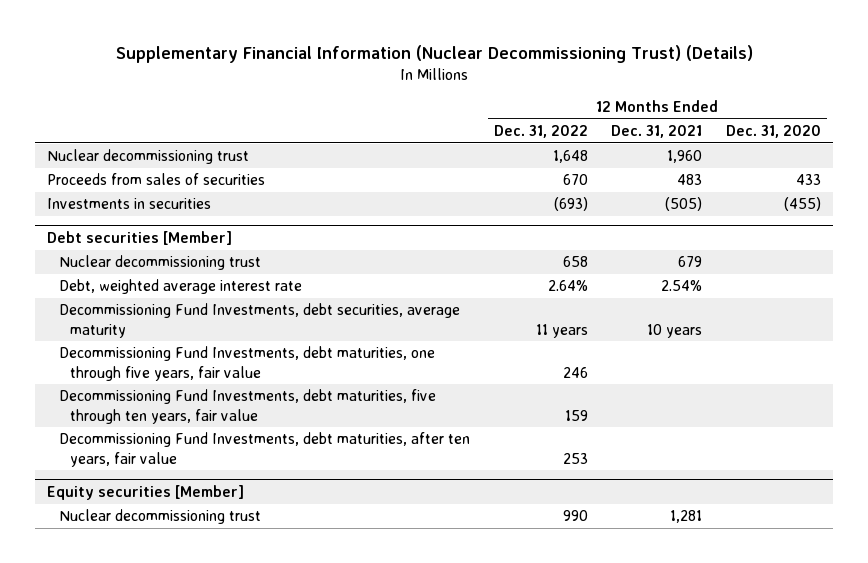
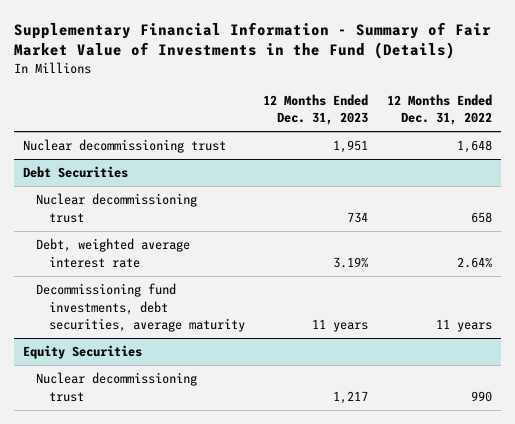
[116,44,754,63] Supplementary Financial Information (Nuclear Decommissioning Trust) (Details) -> [14,21,492,60] Supplementary Financial Information - Summary of Fair Market Value of Investments in the Fund (Details)
[611,125,703,139] Dec. 31, 2021 -> none
[726,125,822,139] Dec. 31, 2020 -> none
none -> [263,93,369,126] 12 Months Ended Dec. 31, 2023
[46,173,265,186] Proceeds from sales of securities -> none
[46,198,211,210] Investments in securities -> none
[46,230,232,245] Debt securities [Member] -> [23,166,129,179] Debt Securities
[58,346,435,381] Decommissioning Fund Investments, debt maturities, one through five years, fair value -> none
[58,389,436,424] Decommissioning Fund Investments, debt maturities, five through ten years, fair value -> none
[58,432,470,467] Decommissioning Fund Investments, debt maturities, after ten years, fair value -> none
[58,303,460,338] Decommissioning Fund Investments, debt securities, average maturity -> [36,283,245,332] Decommissioning fund investments, debt securities, average maturity
[46,484,244,500] Equity securities [Member] -> [23,345,143,360] Equity Securities

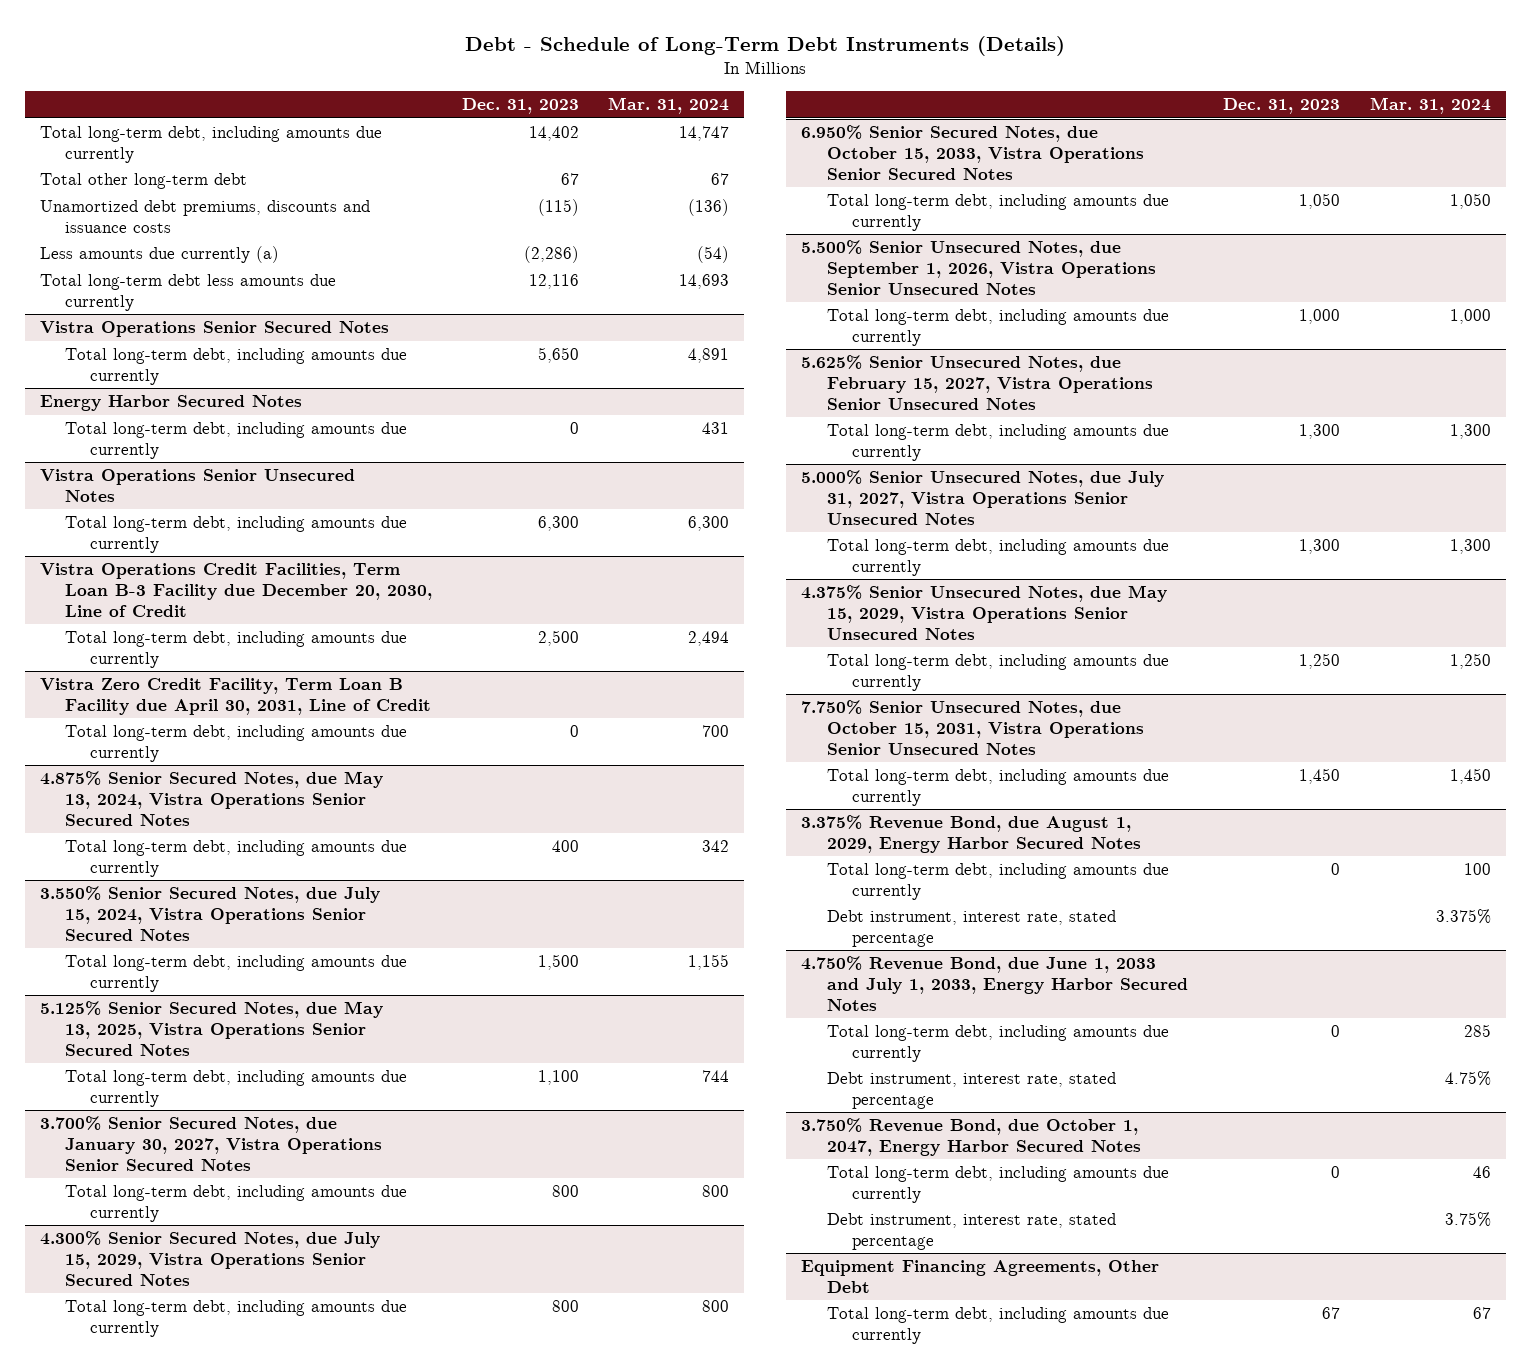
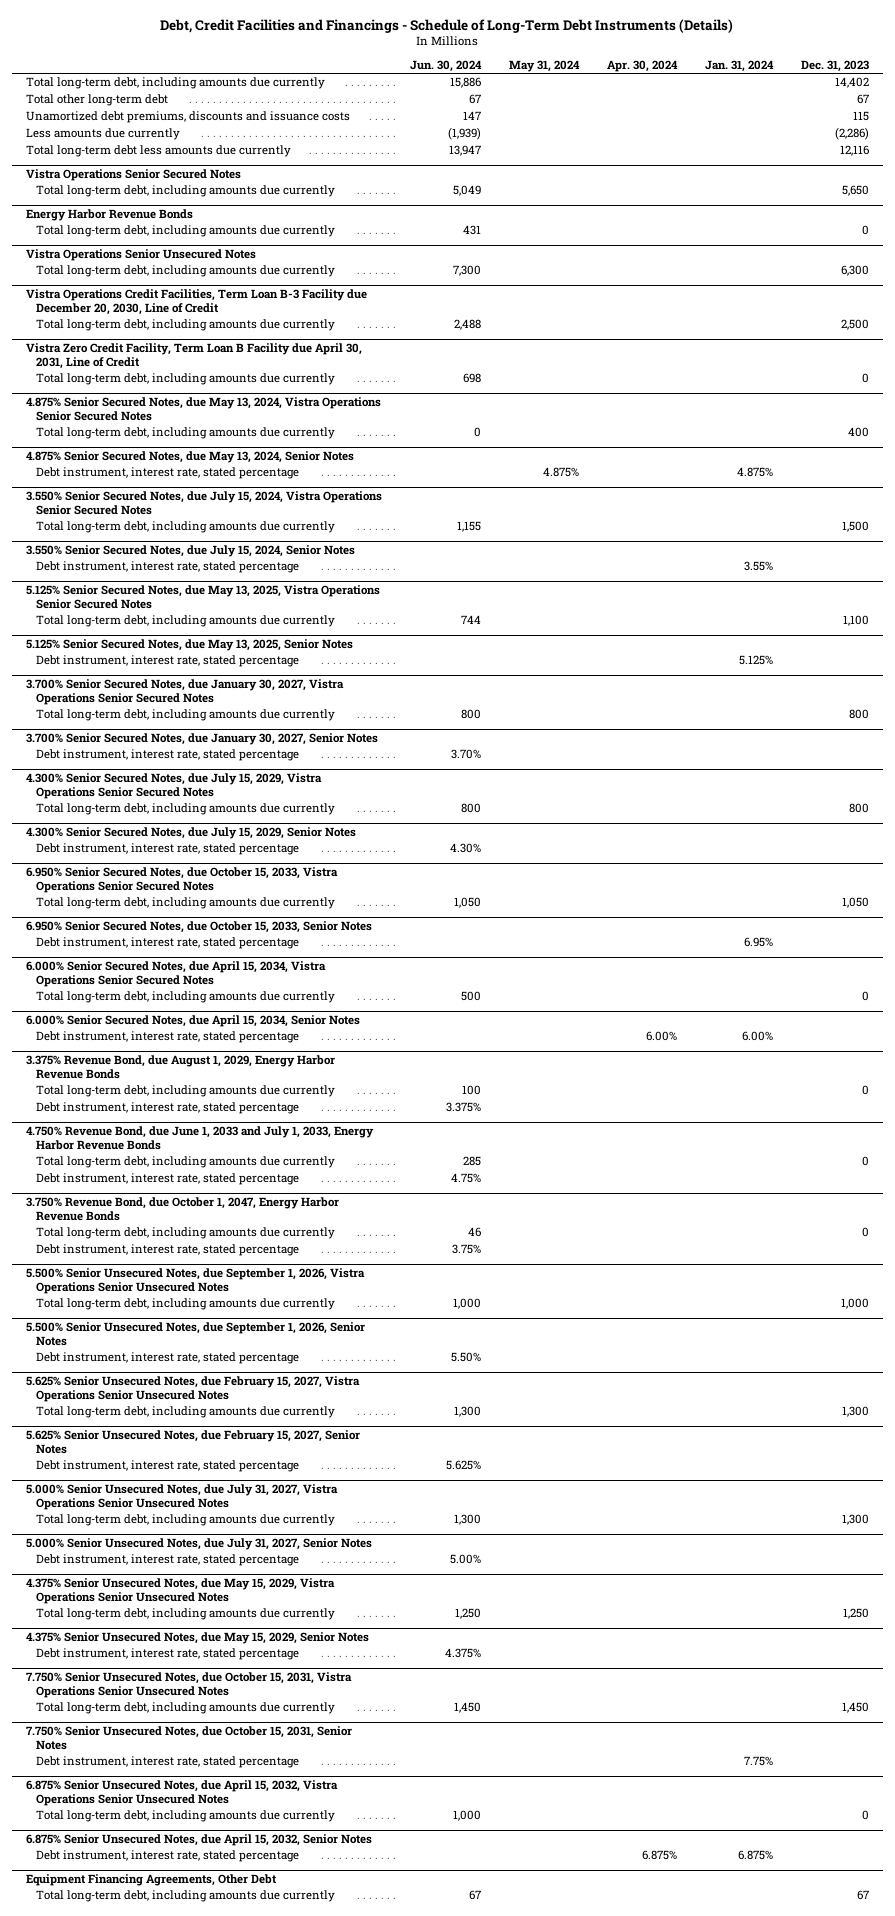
[465,36,1066,57] Debt - Schedule of Long-Term Debt Instruments (Details) -> [160,18,734,33] Debt, Credit Facilities and Financings - Schedule of Long-Term Debt Instruments (Details)
[608,97,730,115] Mar. 31, 2024 -> none
none -> [409,60,482,73] Jun. 30, 2024
none -> [508,60,580,73] May 31, 2024
none -> [606,60,678,73] Apr. 30, 2024
none -> [704,60,774,73] Jan. 31, 2024
[537,199,579,217] (115) -> [853,111,870,122] 115
[39,246,279,264] Less amounts due currently (a) -> [25,128,180,141] Less amounts due currently
[39,395,302,412] Energy Harbor Secured Notes -> none
none -> [25,209,193,222] Energy Harbor Revenue Bonds
none -> [25,451,354,464] 4.875% Senior Secured Notes, due May 13, 2024, Senior Notes
none -> [35,467,299,480] Debt instrument, interest rate, stated percentage
none -> [25,545,355,558] 3.550% Senior Secured Notes, due July 15, 2024, Senior Notes
none -> [35,561,299,574] Debt instrument, interest rate, stated percentage
none -> [25,639,353,652] 5.125% Senior Secured Notes, due May 13, 2025, Senior Notes
none -> [35,655,299,668] Debt instrument, interest rate, stated percentage
none -> [25,733,378,746] 3.700% Senior Secured Notes, due January 30, 2027, Senior Notes
none -> [35,749,299,762] Debt instrument, interest rate, stated percentage
none -> [25,827,356,840] 4.300% Senior Secured Notes, due July 15, 2029, Senior Notes
none -> [35,843,299,856] Debt instrument, interest rate, stated percentage
none -> [25,921,372,934] 6.950% Senior Secured Notes, due October 15, 2033, Senior Notes
none -> [35,937,299,950] Debt instrument, interest rate, stated percentage
none -> [25,961,326,987] 6.000% Senior Secured Notes, due April 15, 2034, Vistra Operations Senior Secured Notes
none -> [35,991,335,1004] Total long-term debt, including amounts due currently
none -> [25,1015,360,1028] 6.000% Senior Secured Notes, due April 15, 2034, Senior Notes
none -> [35,1031,299,1044] Debt instrument, interest rate, stated percentage
none -> [25,1055,335,1079] 3.375% Revenue Bond, due August 1, 2029, Energy Harbor Revenue Bonds
none -> [35,1085,335,1098] Total long-term debt, including amounts due currently
none -> [35,1102,299,1115] Debt instrument, interest rate, stated percentage
none -> [25,1126,374,1150] 4.750% Revenue Bond, due June 1, 2033 and July 1, 2033, Energy Harbor Revenue Bonds
none -> [35,1156,335,1169] Total long-term debt, including amounts due currently
none -> [35,1173,299,1186] Debt instrument, interest rate, stated percentage
none -> [25,1197,339,1221] 3.750% Revenue Bond, due October 1, 2047, Energy Harbor Revenue Bonds
none -> [35,1227,335,1240] Total long-term debt, including amounts due currently
none -> [35,1244,299,1257] Debt instrument, interest rate, stated percentage
none -> [25,1322,365,1346] 5.500% Senior Unsecured Notes, due September 1, 2026, Senior Notes
none -> [35,1352,299,1365] Debt instrument, interest rate, stated percentage
none -> [25,1430,360,1454] 5.625% Senior Unsecured Notes, due February 15, 2027, Senior Notes
none -> [35,1460,299,1473] Debt instrument, interest rate, stated percentage
none -> [25,1538,372,1551] 5.000% Senior Unsecured Notes, due July 31, 2027, Senior Notes
none -> [35,1554,299,1567] Debt instrument, interest rate, stated percentage
none -> [25,1632,369,1645] 4.375% Senior Unsecured Notes, due May 15, 2029, Senior Notes
none -> [35,1648,299,1661] Debt instrument, interest rate, stated percentage
[801,815,1141,853] 3.375% Revenue Bond, due August 1, 2029, Energy Harbor Secured Notes -> none
[826,863,1169,900] Total long-term debt, including amounts due currently -> none
[826,910,1116,947] Debt instrument, interest rate, stated percentage -> none
[801,956,1188,1011] 4.750% Revenue Bond, due June 1, 2033 and July 1, 2033, Energy Harbor Secured Notes -> none
[826,1025,1169,1062] Total long-term debt, including amounts due currently -> none
none -> [25,1726,352,1750] 7.750% Senior Unsecured Notes, due October 15, 2031, Senior Notes
[801,1118,1141,1156] 3.750% Revenue Bond, due October 1, 2047, Energy Harbor Secured Notes -> none
none -> [25,1780,338,1806] 6.875% Senior Unsecured Notes, due April 15, 2032, Vistra Operations Senior Unsecured Notes
none -> [25,1834,372,1847] 6.875% Senior Unsecured Notes, due April 15, 2032, Senior Notes

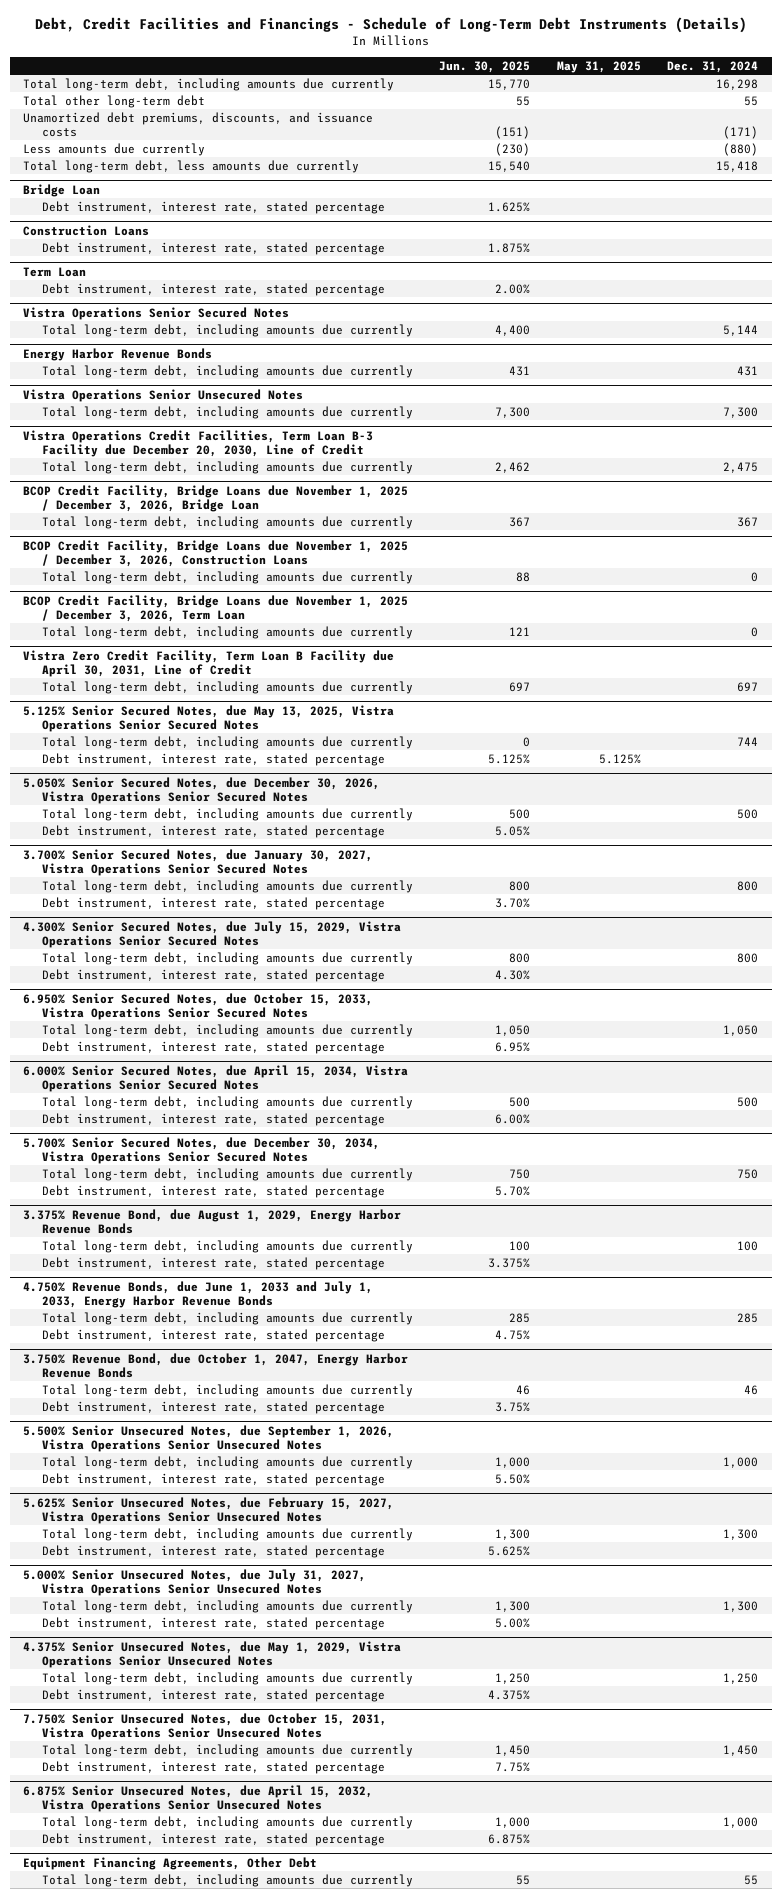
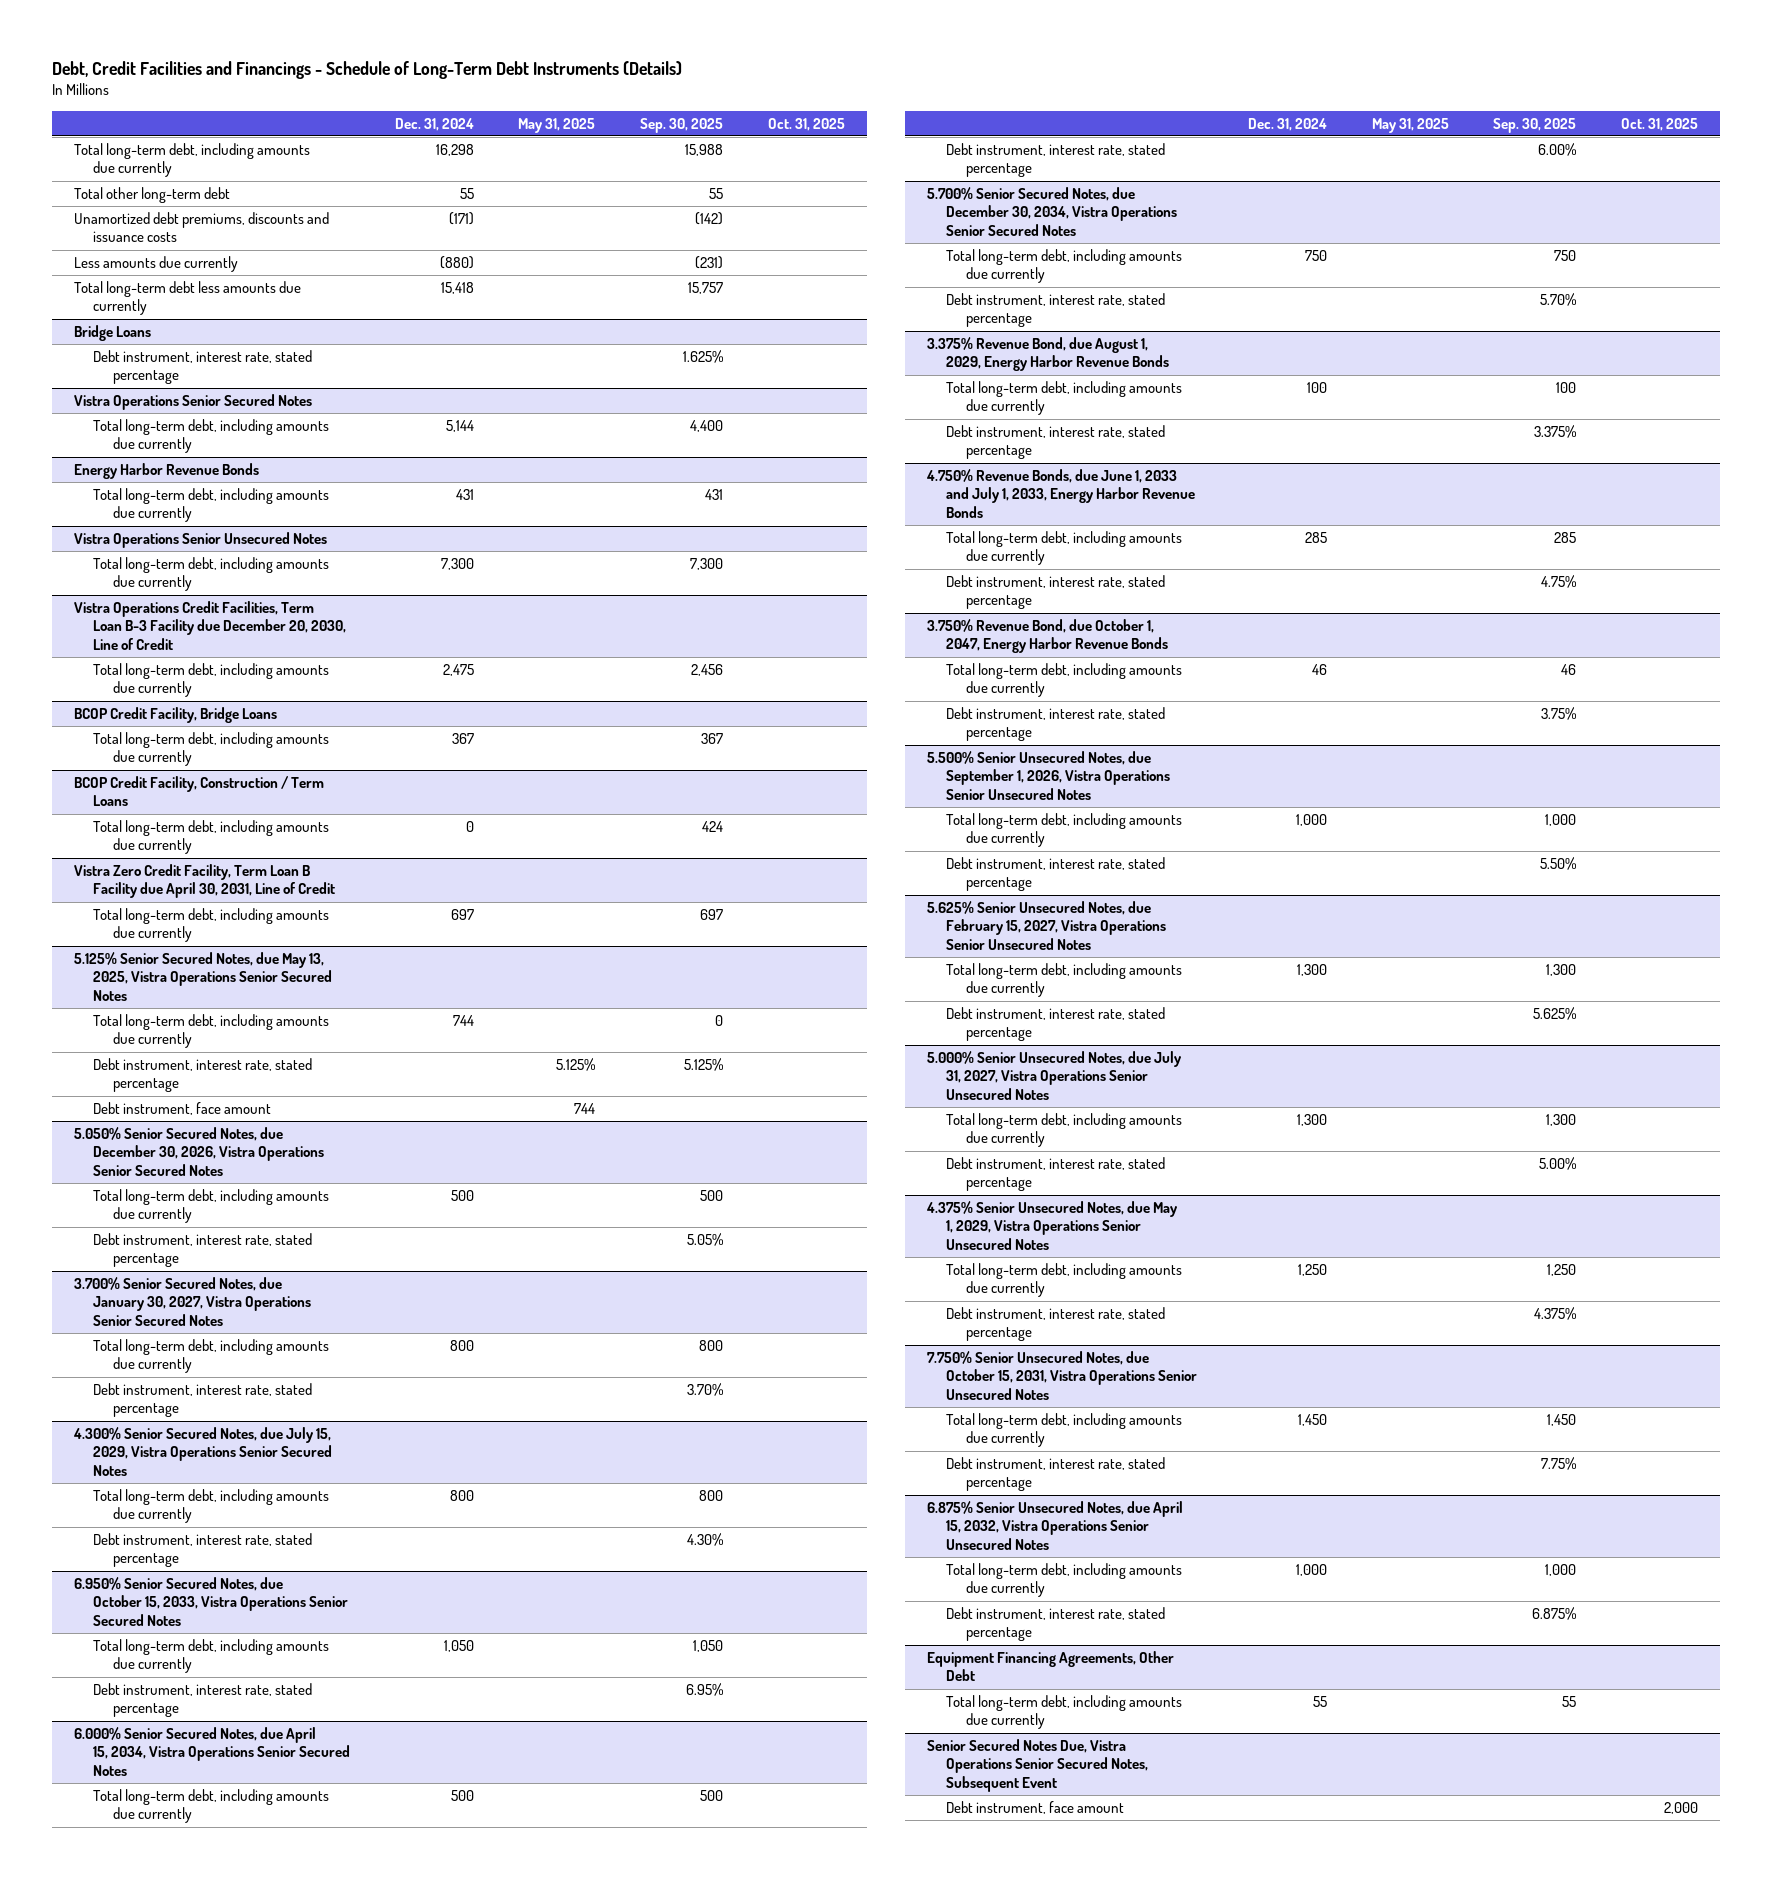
[439,61,531,74] Jun. 30, 2025 -> none
none -> [640,117,724,133] Sep. 30, 2025
none -> [767,117,845,131] Oct. 31, 2025
[23,111,374,137] Unamortized debt premiums, discounts, and issuance costs -> [73,212,329,243] Unamortized debt premiums, discounts and issuance costs
[41,200,385,214] Debt instrument, interest rate, stated percentage -> none
[23,224,150,236] Construction Loans -> none
[41,241,385,255] Debt instrument, interest rate, stated percentage -> none
[23,266,87,277] Term Loan -> none
[23,159,360,173] Total long-term debt, less amounts due currently -> [73,281,301,316] Total long-term debt less amounts due currently
[23,183,101,197] Bridge Loan -> [73,325,151,342] Bridge Loans
[23,484,409,512] BCOP Credit Facility, Bridge Loans due November 1, 2025 / December 3, 2026, Bridge Loan -> none
none -> [73,707,277,724] BCOP Credit Facility, Bridge Loans
[23,539,409,567] BCOP Credit Facility, Bridge Loans due November 1, 2025 / December 3, 2026, Construction Loans -> none
[41,570,413,584] Total long-term debt, including amounts due currently -> none
[23,594,409,622] BCOP Credit Facility, Bridge Loans due November 1, 2025 / December 3, 2026, Term Loan -> none
none -> [73,776,324,807] BCOP Credit Facility, Construction / Term Loans
none -> [93,1102,272,1116] Debt instrument, face amount
none -> [926,1739,1149,1792] Senior Secured Notes Due, Vistra Operations Senior Secured Notes, Subsequent Event
none -> [946,1801,1125,1815] Debt instrument, face amount

